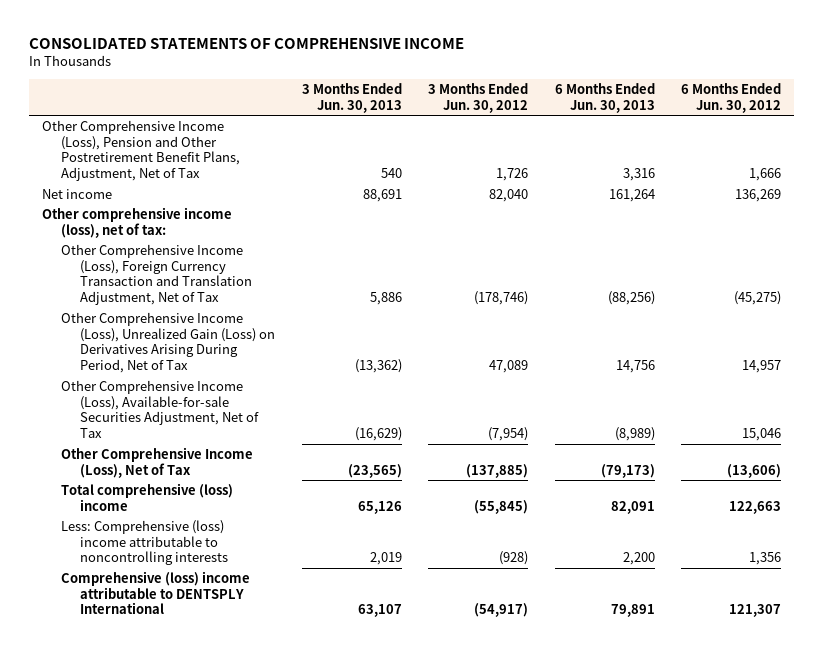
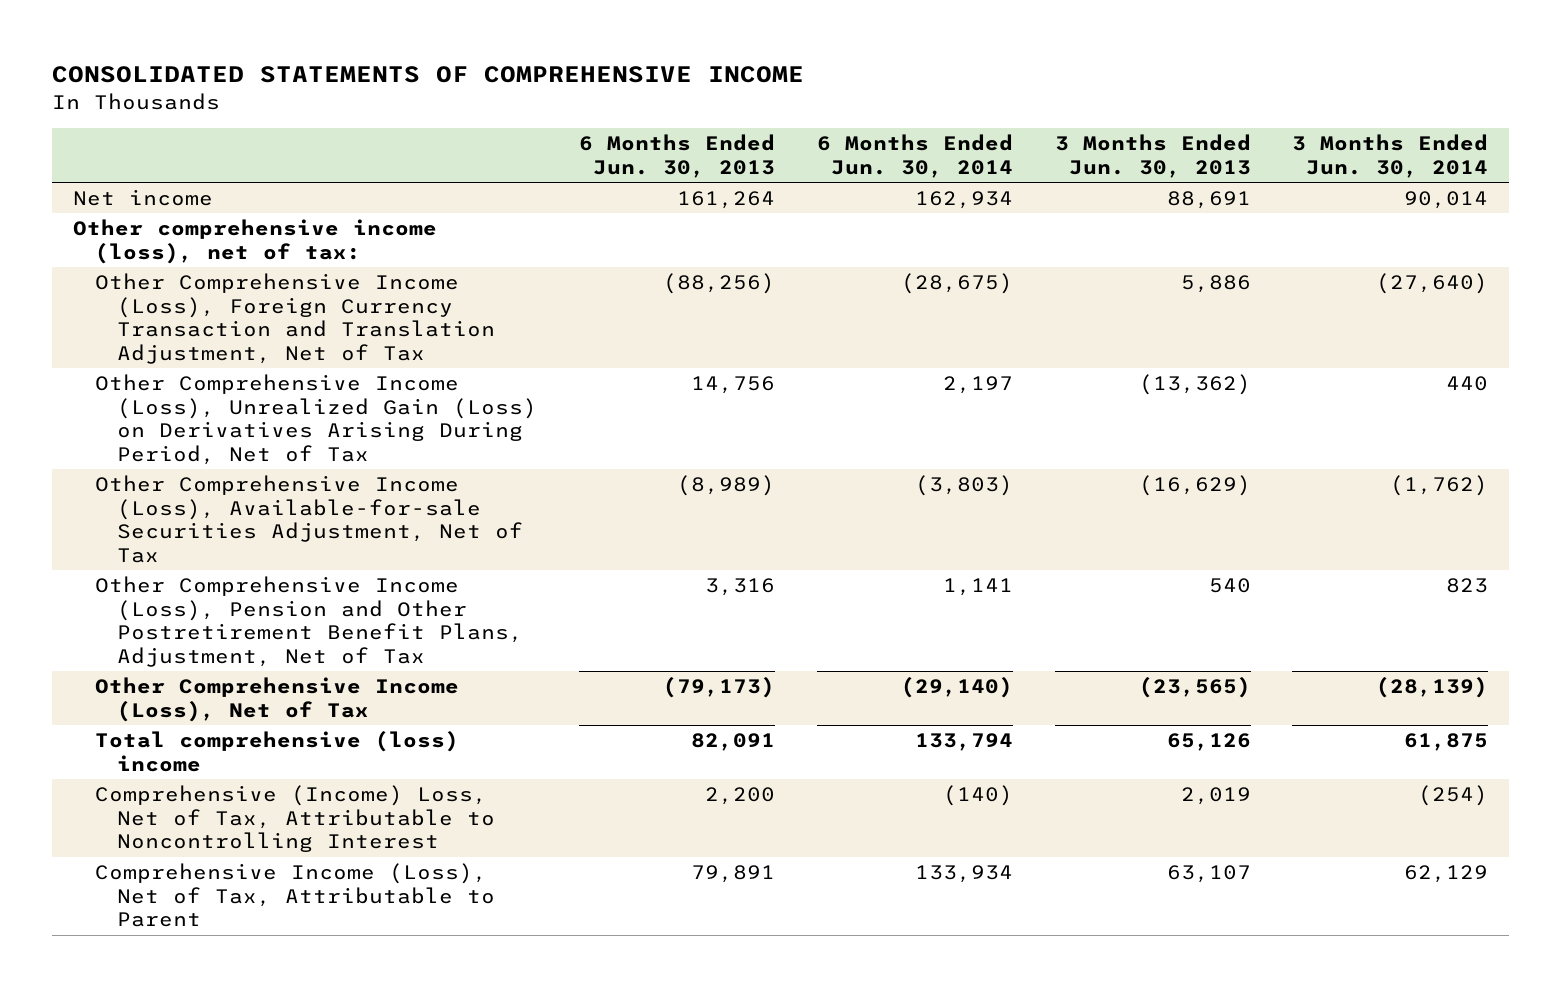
[428,83,529,113] 3 Months Ended Jun. 30, 2012 -> none
[681,83,782,113] 6 Months Ended Jun. 30, 2012 -> none
none -> [816,134,1013,178] 6 Months Ended Jun. 30, 2014
none -> [1292,134,1489,178] 3 Months Ended Jun. 30, 2014
[41,119,240,182] Other Comprehensive Income (Loss), Pension and Other Postretirement Benefit Plans, Adjustment, Net of Tax -> [95,576,524,668] Other Comprehensive Income (Loss), Pension and Other Postretirement Benefit Plans, Adjustment, Net of Tax
[60,519,229,566] Less: Comprehensive (loss) income attributable to noncontrolling interests -> [95,785,496,853] Comprehensive (Income) Loss, Net of Tax, Attributable to Noncontrolling Interest
[60,570,250,615] Comprehensive (loss) income attributable to DENTSPLY International -> [95,863,496,928] Comprehensive Income (Loss), Net of Tax, Attributable to Parent

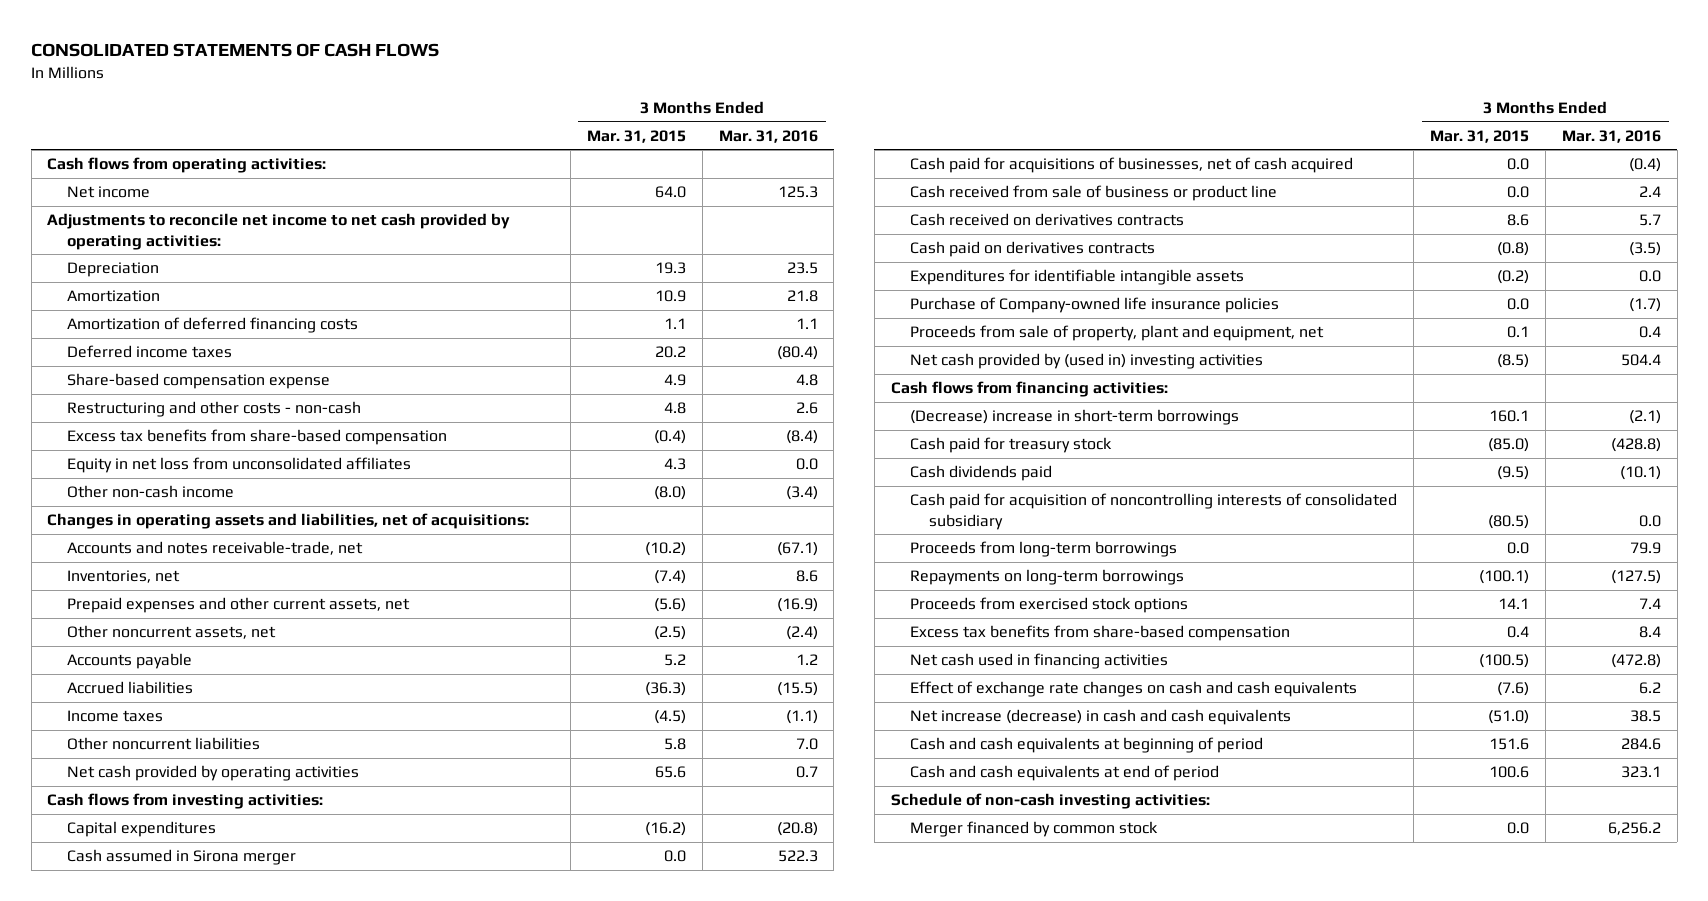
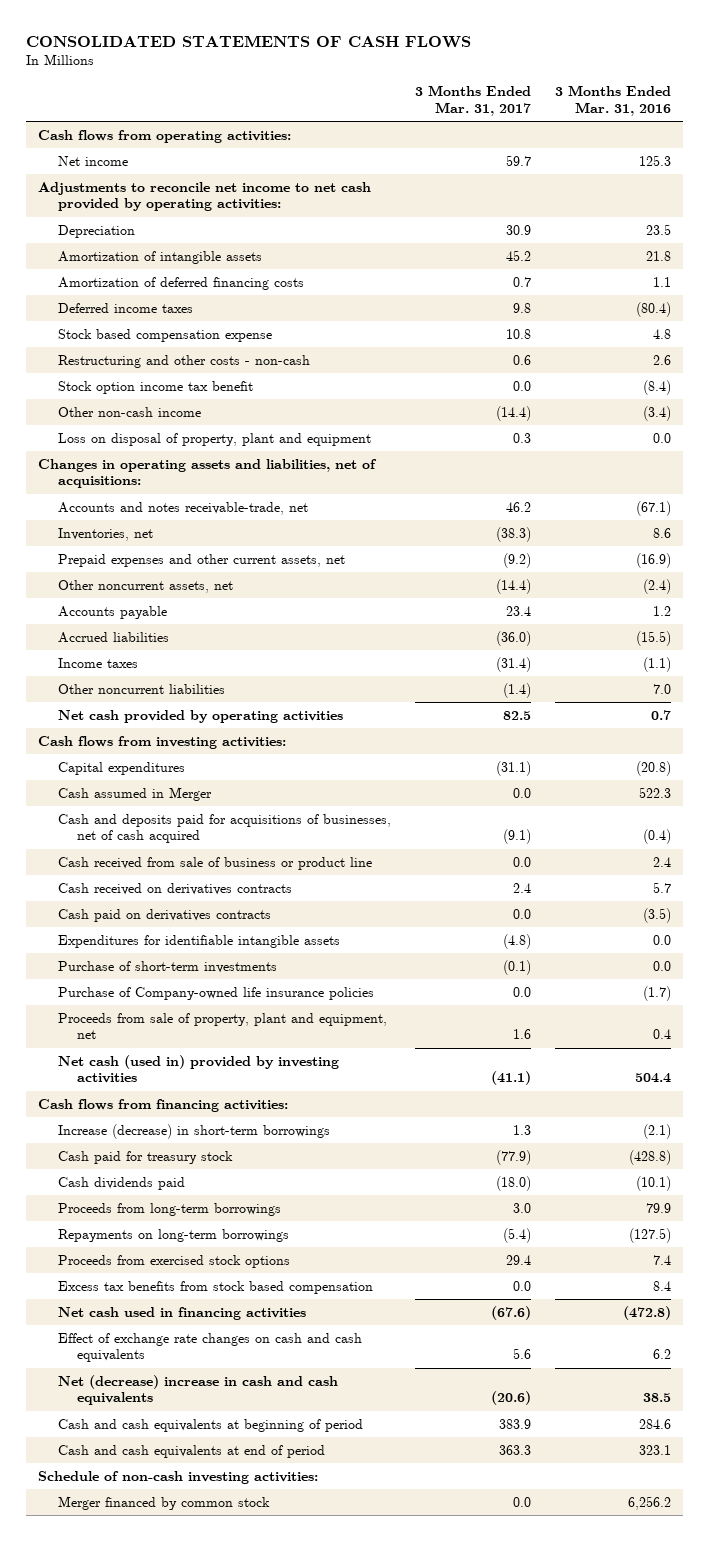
[586,129,686,143] Mar. 31, 2015 -> none
none -> [414,85,531,116] 3 Months Ended Mar. 31, 2017
[66,290,160,303] Amortization -> [57,250,262,264] Amortization of intangible assets
[66,373,330,390] Share-based compensation expense -> [57,328,272,342] Stock based compensation expense
[66,457,411,474] Equity in net loss from unconsolidated affiliates -> none
[66,429,447,446] Excess tax benefits from share-based compensation -> [57,380,253,394] Stock option income tax benefit
none -> [57,432,371,446] Loss on disposal of property, plant and equipment
[66,849,296,866] Cash assumed in Sirona merger -> [57,786,212,801] Cash assumed in Merger
[910,157,1354,174] Cash paid for acquisitions of businesses, net of cash acquired -> [57,813,391,844] Cash and deposits paid for acquisitions of businesses, net of cash acquired
none -> [57,960,277,973] Purchase of short-term investments
[910,353,1264,370] Net cash provided by (used in) investing activities -> [57,1054,339,1084] Net cash (used in) provided by investing activities
[910,409,1240,426] (Decrease) increase in short-term borrowings -> [57,1123,330,1139] Increase (decrease) in short-term borrowings
[910,493,1398,530] Cash paid for acquisition of noncontrolling interests of consolidated subsidiary -> none
[910,625,1291,642] Excess tax benefits from share-based compensation -> [57,1280,373,1294] Excess tax benefits from stock based compensation
[910,709,1292,726] Net increase (decrease) in cash and cash equivalents -> [57,1374,338,1406] Net (decrease) increase in cash and cash equivalents

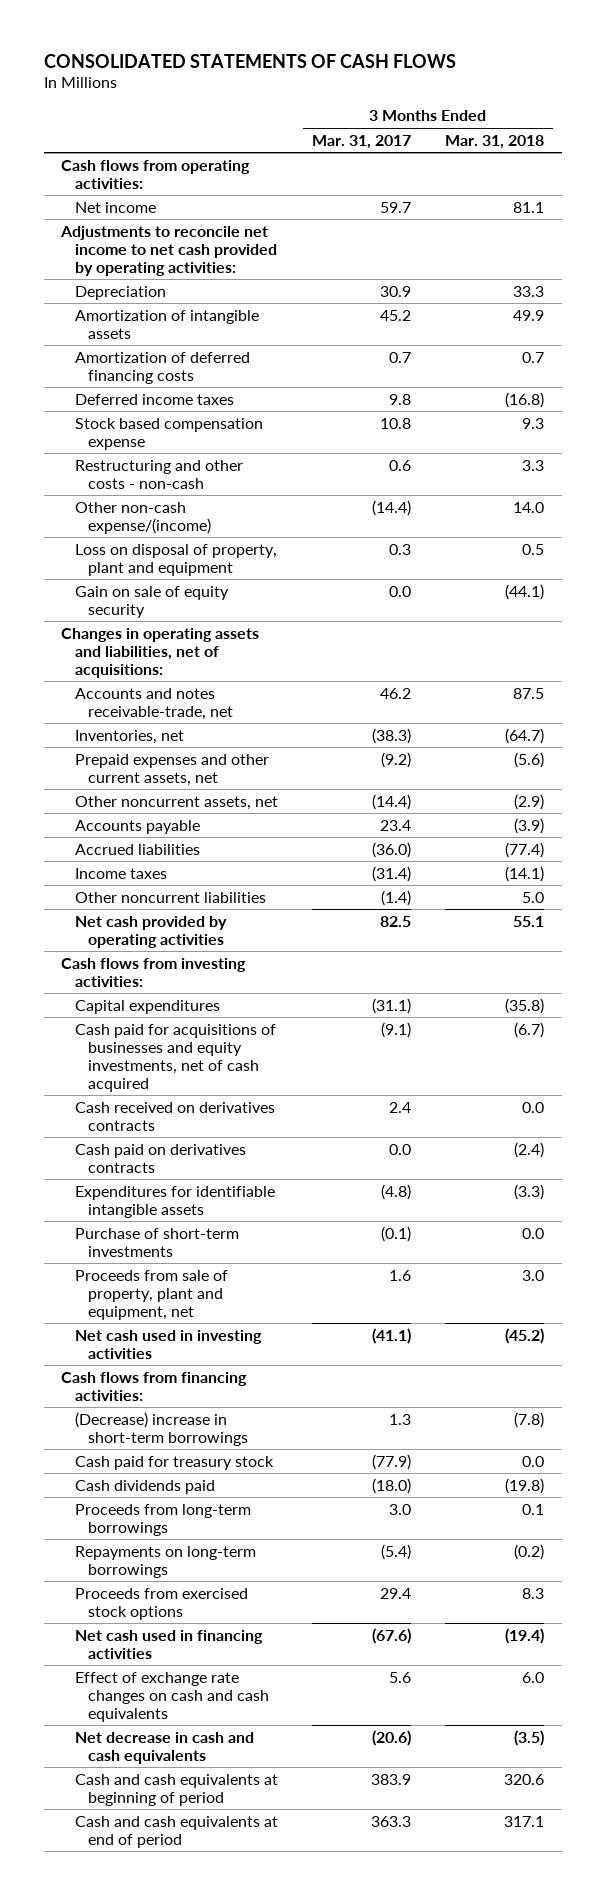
[555,85,672,116] 3 Months Ended Mar. 31, 2016 -> none
none -> [445,134,545,149] Mar. 31, 2018
[57,380,253,394] Stock option income tax benefit -> none
[57,406,201,417] Other non-cash income -> [74,501,211,534] Other non-cash expense/(income)
none -> [74,585,229,618] Gain on sale of equity security
[57,786,212,801] Cash assumed in Merger -> none
[57,856,372,870] Cash received from sale of business or product line -> none
[57,813,391,844] Cash and deposits paid for acquisitions of businesses, net of cash acquired -> [74,1023,276,1092] Cash paid for acquisitions of businesses and equity investments, net of cash acquired
[57,986,374,1000] Purchase of Company-owned life insurance policies -> none
[57,1054,339,1084] Net cash (used in) provided by investing activities -> [74,1329,262,1359] Net cash used in investing activities
[57,1123,330,1139] Increase (decrease) in short-term borrowings -> [74,1411,248,1446] (Decrease) increase in short-term borrowings
[57,1280,373,1294] Excess tax benefits from stock based compensation -> none
[57,1374,338,1406] Net (decrease) increase in cash and cash equivalents -> [74,1731,254,1764] Net decrease in cash and cash equivalents
[38,1470,319,1484] Schedule of non-cash investing activities: -> none
[57,1495,270,1510] Merger financed by common stock -> none

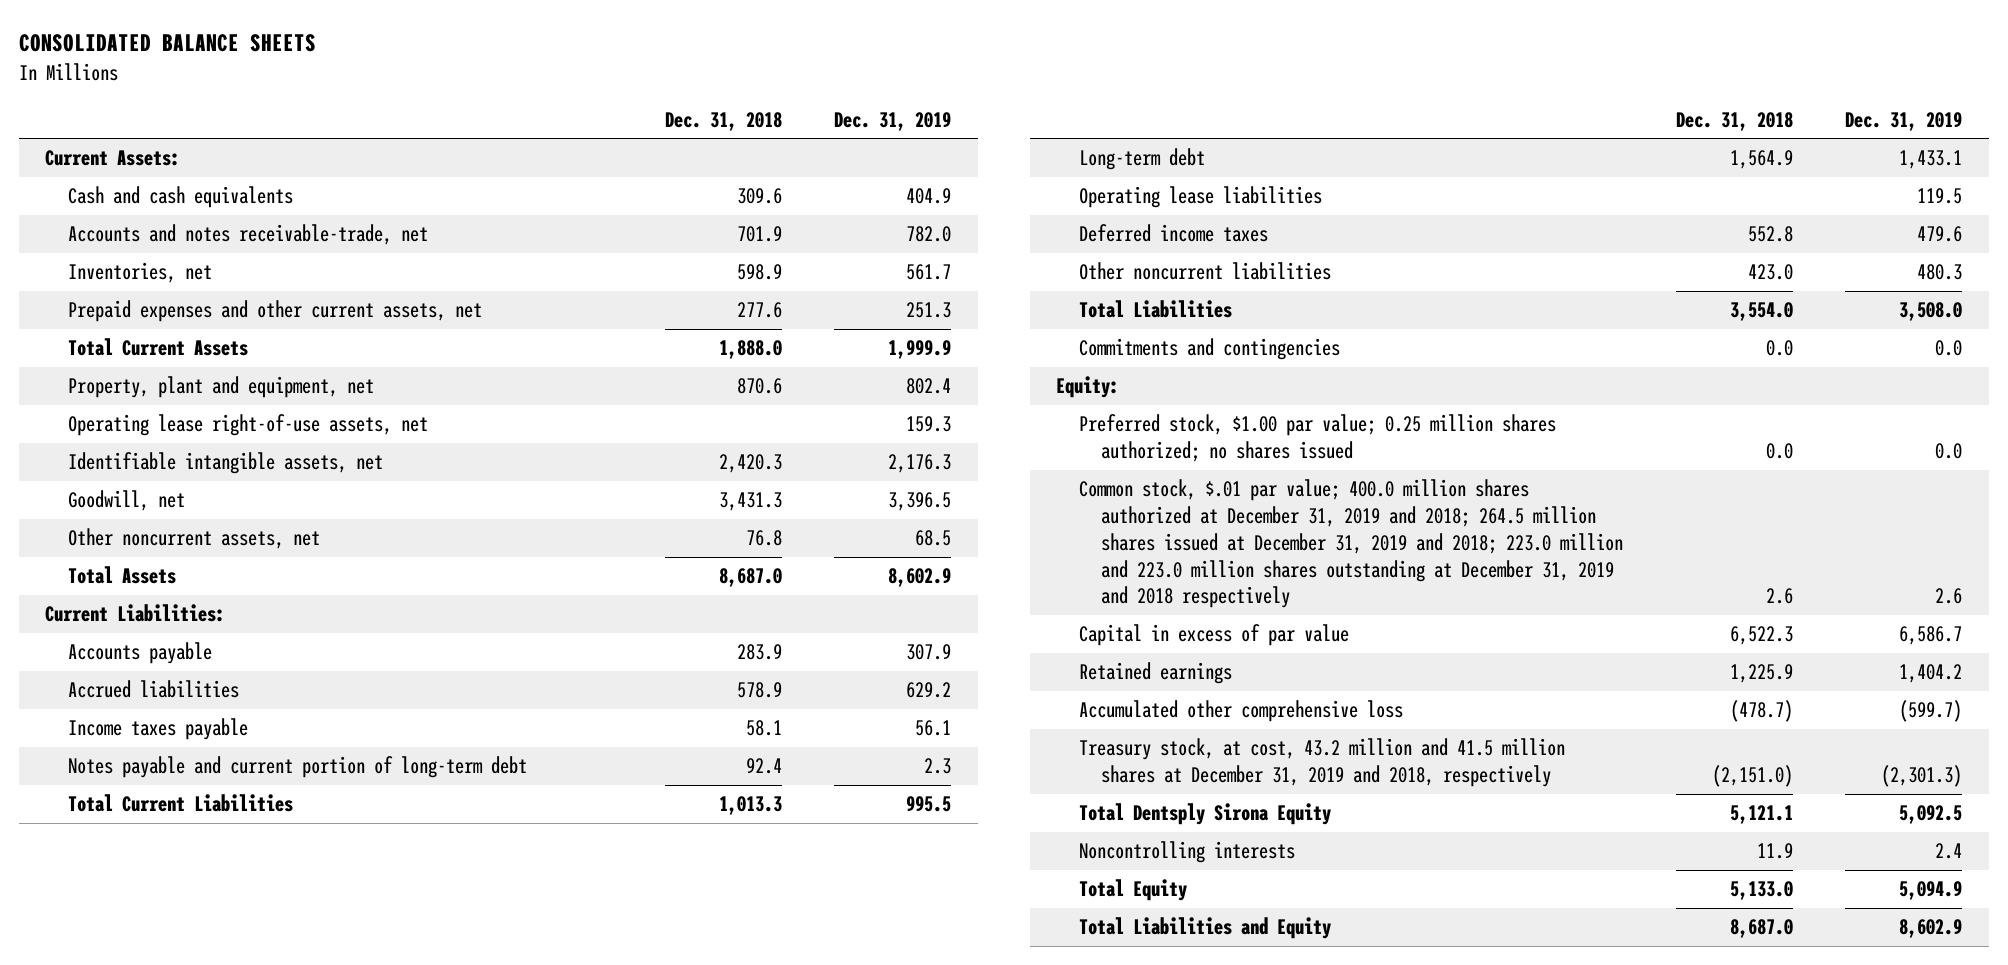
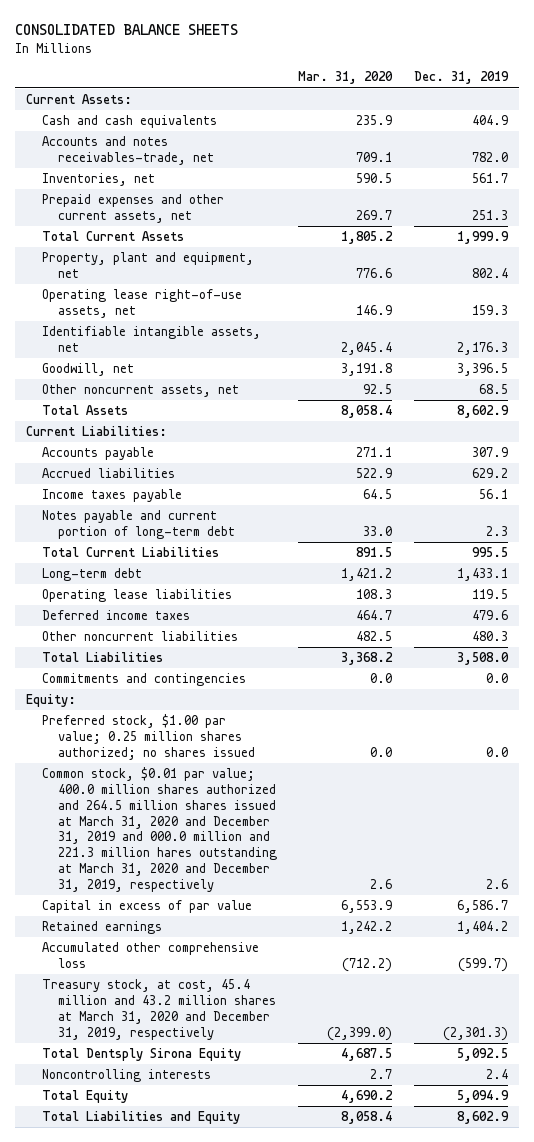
[664,111,782,131] Dec. 31, 2018 -> none
none -> [298,71,394,85] Mar. 31, 2020
[67,224,428,246] Accounts and notes receivable-trade, net -> [41,136,214,166] Accounts and notes receivables-trade, net
[1078,479,1623,609] Common stock, $.01 par value; 400.0 million shares authorized at December 31, 2019 and 2018; 264.5 million shares issued at December 31, 2019 and 2018; 223.0 million and 223.0 million shares outstanding at December 31, 2019 and 2018 respectively -> [41,767,277,892] Common stock, $0.01 par value; 400.0 million shares authorized and 264.5 million shares issued at March 31, 2020 and December 31, 2019 and 000.0 million and 221.3 million hares outstanding at March 31, 2020 and December 31, 2019, respectively
[1078,738,1565,788] Treasury stock, at cost, 43.2 million and 41.5 million shares at December 31, 2019 and 2018, respectively -> [41,979,276,1040] Treasury stock, at cost, 45.4 million and 43.2 million shares at March 31, 2020 and December 31, 2019, respectively

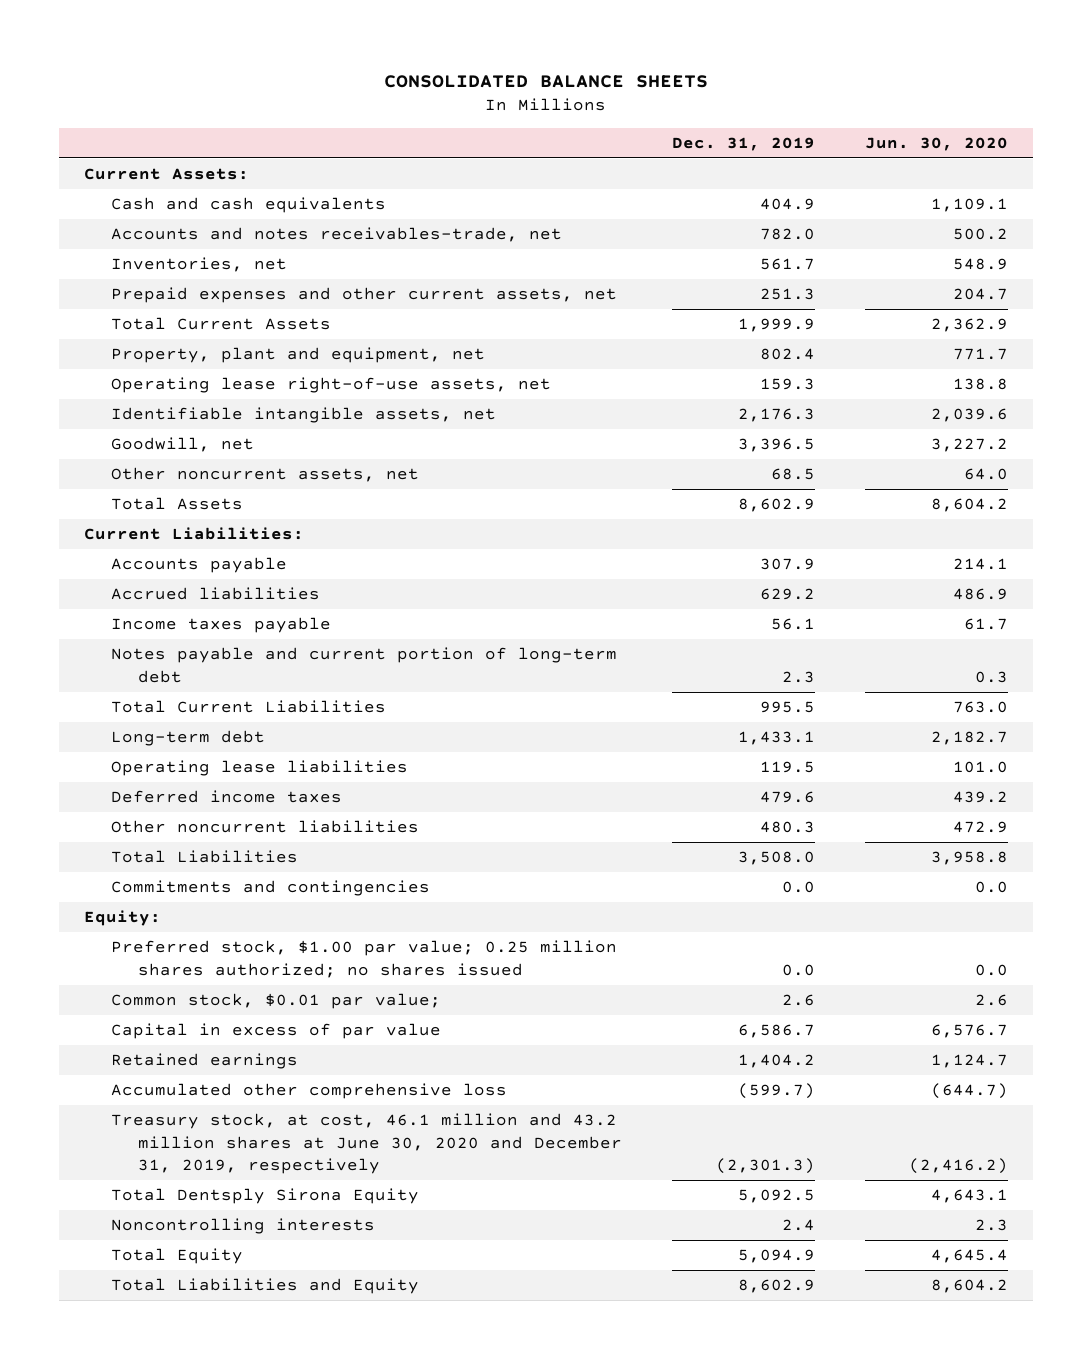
[298,71,394,85] Mar. 31, 2020 -> none
none -> [865,137,1009,152] Jun. 30, 2020
[41,767,277,892] Common stock, $0.01 par value; 400.0 million shares authorized and 264.5 million shares issued at March 31, 2020 and December 31, 2019 and 000.0 million and 221.3 million hares outstanding at March 31, 2020 and December 31, 2019, respectively -> [111,993,442,1010] Common stock, $0.01 par value;
[41,979,276,1040] Treasury stock, at cost, 45.4 million and 43.2 million shares at March 31, 2020 and December 31, 2019, respectively -> [111,1113,623,1175] Treasury stock, at cost, 46.1 million and 43.2 million shares at June 30, 2020 and December 31, 2019, respectively

